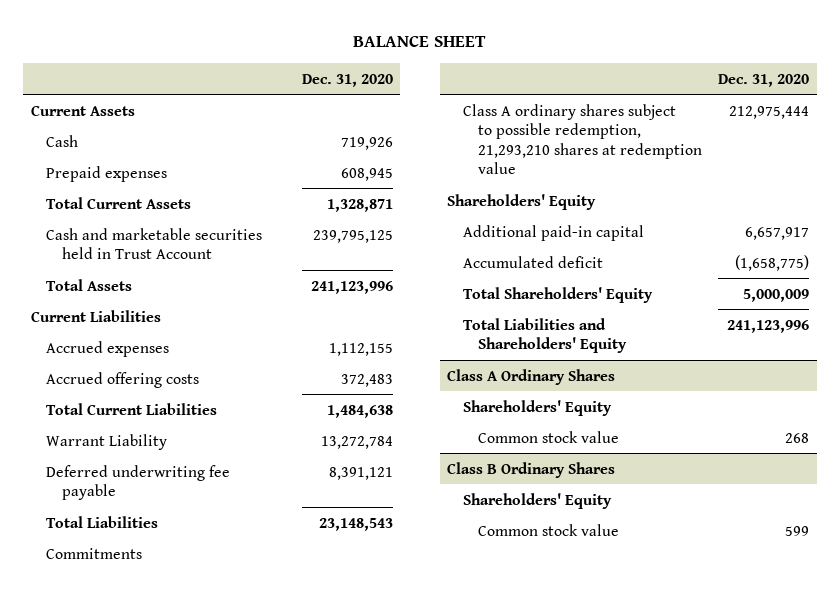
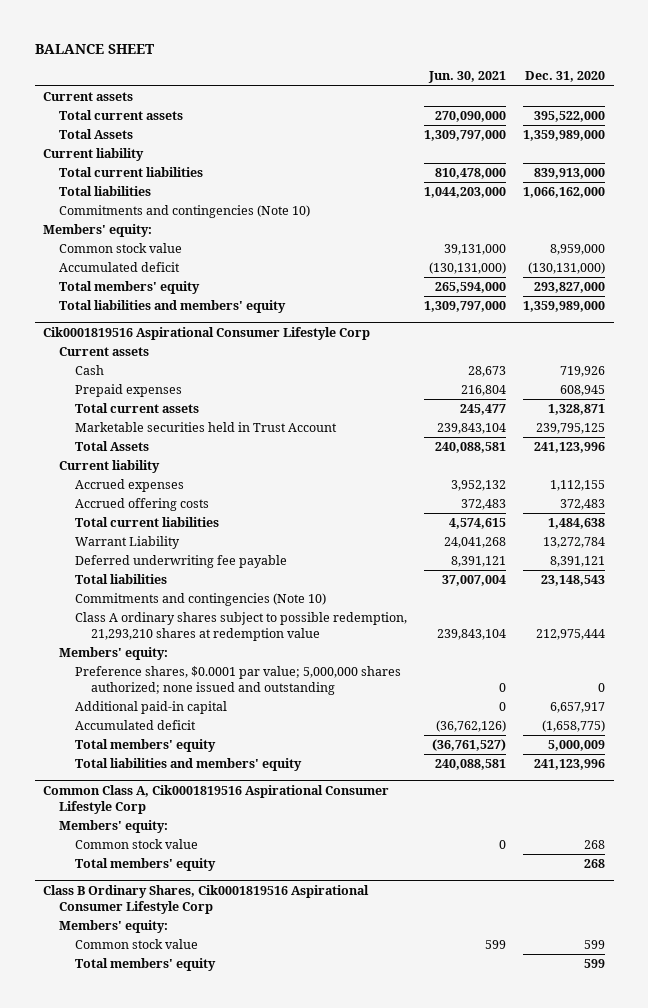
none -> [428,71,507,84] Jun. 30, 2021
[31,104,136,116] Current Assets -> [43,92,134,102] Current assets
none -> [59,110,184,121] Total current assets
none -> [59,129,134,140] Total Assets
none -> [43,148,145,162] Current liability
none -> [59,167,204,178] Total current liabilities
none -> [59,186,152,197] Total liabilities
none -> [59,205,311,219] Commitments and contingencies (Note 10)
none -> [43,224,153,238] Members' equity:
none -> [59,243,183,254] Common stock value
none -> [59,262,181,273] Accumulated deficit
none -> [59,281,201,295] Total members' equity
none -> [59,300,287,314] Total liabilities and members' equity
none -> [43,327,371,341] Cik0001819516 Aspirational Consumer Lifestyle Corp
none -> [59,347,150,357] Current assets
[46,196,192,209] Total Current Assets -> [75,403,200,414] Total current assets
[46,227,263,260] Cash and marketable securities held in Trust Account -> [75,422,338,433] Marketable securities held in Trust Account
[31,309,162,322] Current Liabilities -> [59,460,161,474] Current liability
[46,402,218,415] Total Current Liabilities -> [75,517,220,528] Total current liabilities
[46,515,159,528] Total Liabilities -> [75,574,168,585] Total liabilities
[46,547,143,559] Commitments -> [75,593,327,607] Commitments and contingencies (Note 10)
[447,193,597,210] Shareholders' Equity -> [59,647,169,661] Members' equity:
none -> [75,666,402,695] Preference shares, $0.0001 par value; 5,000,000 shares authorized; none issued and outstanding
[447,368,616,385] Class A Ordinary Shares -> none
[462,286,653,303] Total Shareholders' Equity -> [75,739,217,753] Total members' equity
[462,317,628,354] Total Liabilities and Shareholders' Equity -> [75,758,303,772] Total liabilities and members' equity
none -> [43,785,390,814] Common Class A, Cik0001819516 Aspirational Consumer Lifestyle Corp
[462,399,612,416] Shareholders' Equity -> [59,820,169,834] Members' equity:
[447,461,616,478] Class B Ordinary Shares -> none
none -> [75,858,217,872] Total members' equity
none -> [43,885,370,914] Class B Ordinary Shares, Cik0001819516 Aspirational Consumer Lifestyle Corp
[462,492,612,509] Shareholders' Equity -> [59,920,169,934] Members' equity:
none -> [75,958,217,972] Total members' equity

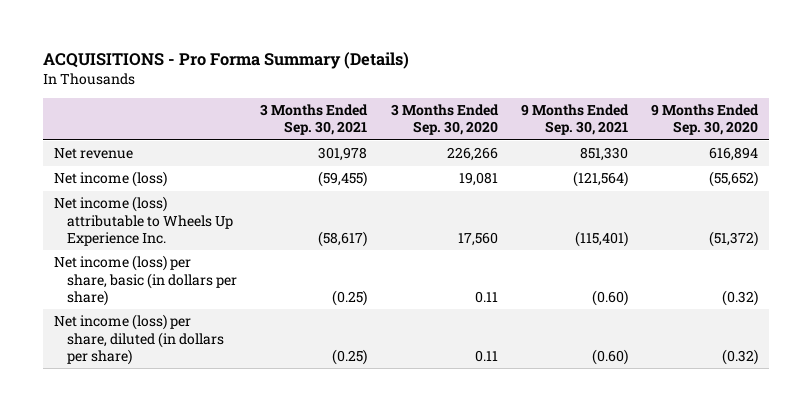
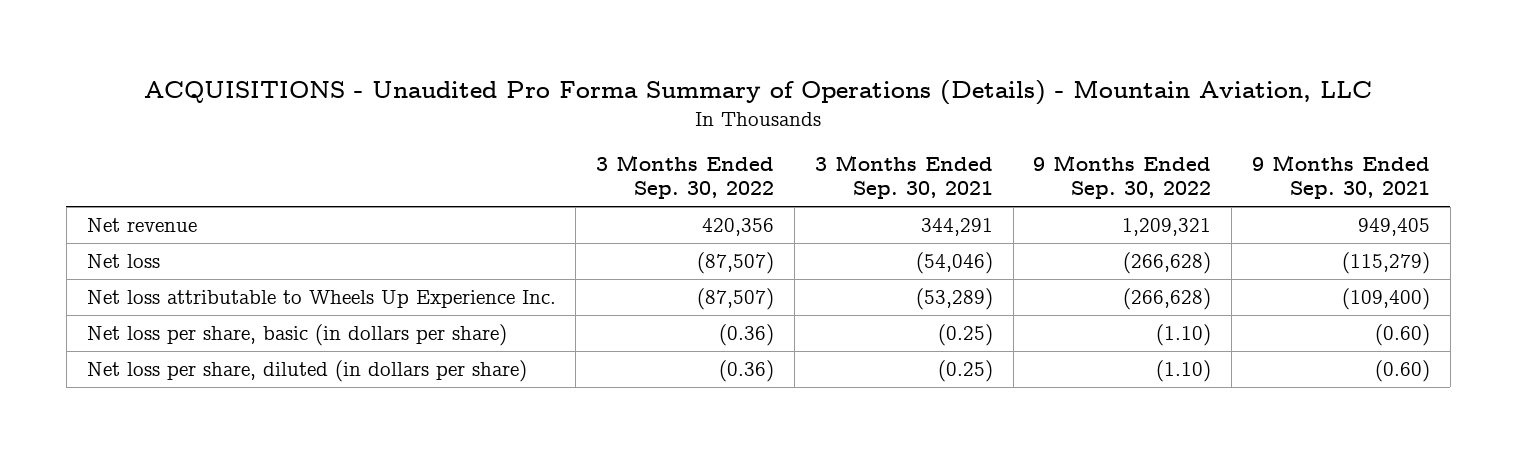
[42,51,409,69] ACQUISITIONS - Pro Forma Summary (Details) -> [144,80,1373,106] ACQUISITIONS - Unaudited Pro Forma Summary of Operations (Details) - Mountain Aviation, LLC
[390,104,499,136] 3 Months Ended Sep. 30, 2020 -> none
[650,104,759,136] 9 Months Ended Sep. 30, 2020 -> none
none -> [596,155,775,200] 3 Months Ended Sep. 30, 2022
none -> [1033,155,1212,200] 9 Months Ended Sep. 30, 2022
[318,147,368,162] 301,978 -> [920,217,993,236] 344,291
[579,147,628,162] 851,330 -> [1358,217,1431,236] 949,405
[54,171,168,188] Net income (loss) -> [86,253,160,268] Net loss
[318,171,368,188] (59,455) -> [915,251,993,274] (54,046)
[572,171,628,188] (121,564) -> [1342,251,1431,274] (115,279)
[54,196,234,246] Net income (loss) attributable to Wheels Up Experience Inc. -> [86,289,556,308] Net loss attributable to Wheels Up Experience Inc.
[318,230,368,247] (58,617) -> [915,287,993,310] (53,289)
[574,230,628,247] (115,401) -> [1342,287,1431,310] (109,400)
[54,255,238,306] Net income (loss) per share, basic (in dollars per share) -> [86,323,507,346] Net loss per share, basic (in dollars per share)
[54,314,225,365] Net income (loss) per share, diluted (in dollars per share) -> [86,359,527,382] Net loss per share, diluted (in dollars per share)

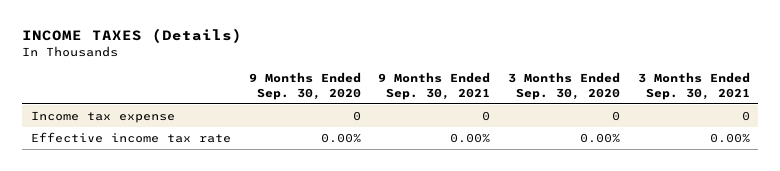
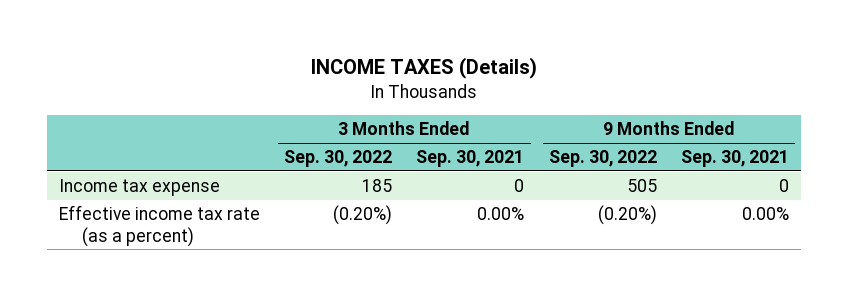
[248,72,361,100] 9 Months Ended Sep. 30, 2020 -> none
[507,72,620,100] 3 Months Ended Sep. 30, 2020 -> none
none -> [284,150,393,168] Sep. 30, 2022
none -> [548,150,657,168] Sep. 30, 2022
[30,131,231,143] Effective income tax rate -> [58,205,260,247] Effective income tax rate (as a percent)

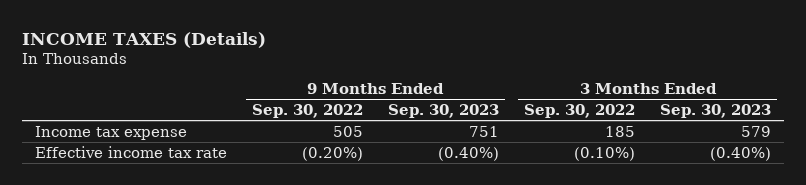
[416,150,525,168] Sep. 30, 2021 -> none
[681,150,790,168] Sep. 30, 2021 -> none
none -> [387,103,499,118] Sep. 30, 2023
none -> [660,103,772,118] Sep. 30, 2023
[58,205,260,247] Effective income tax rate (as a percent) -> [34,145,227,158] Effective income tax rate
[333,205,393,226] (0.20%) -> [574,146,636,161] (0.10%)

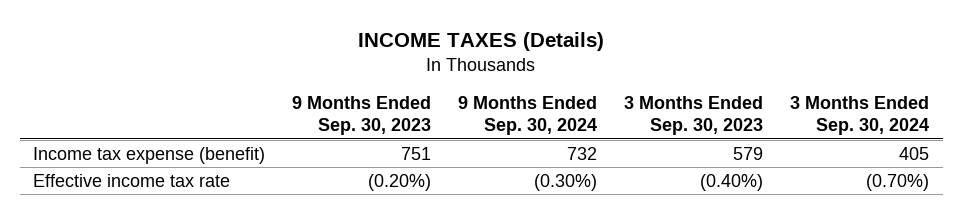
[251,103,363,118] Sep. 30, 2022 -> none
[524,103,636,118] Sep. 30, 2022 -> none
none -> [458,96,598,136] 9 Months Ended Sep. 30, 2024
none -> [790,96,930,136] 3 Months Ended Sep. 30, 2024
[34,125,187,140] Income tax expense -> [33,146,266,164] Income tax expense (benefit)
[437,146,499,161] (0.40%) -> [368,173,432,191] (0.20%)

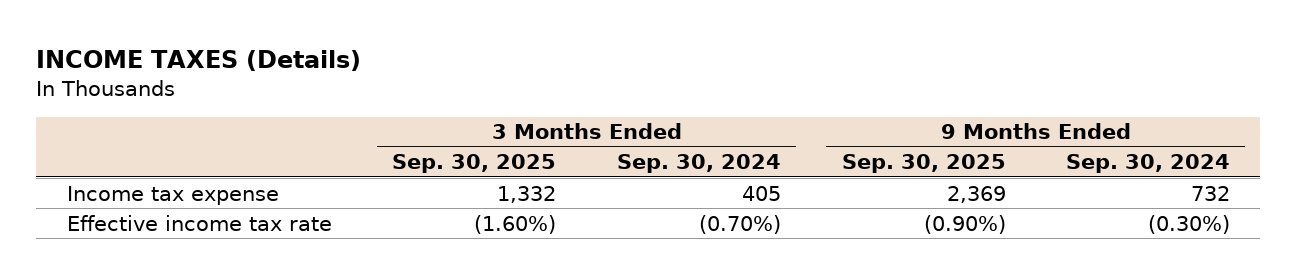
[292,96,432,136] 9 Months Ended Sep. 30, 2023 -> none
[624,96,764,136] 3 Months Ended Sep. 30, 2023 -> none
none -> [392,154,557,174] Sep. 30, 2025
none -> [841,154,1006,174] Sep. 30, 2025
[33,146,266,164] Income tax expense (benefit) -> [66,185,279,205] Income tax expense

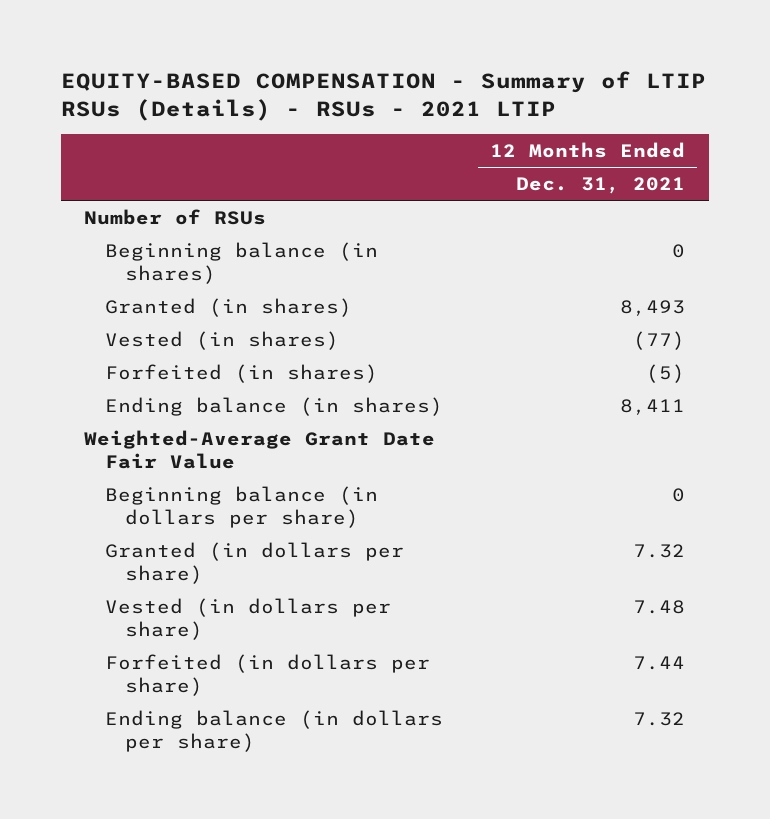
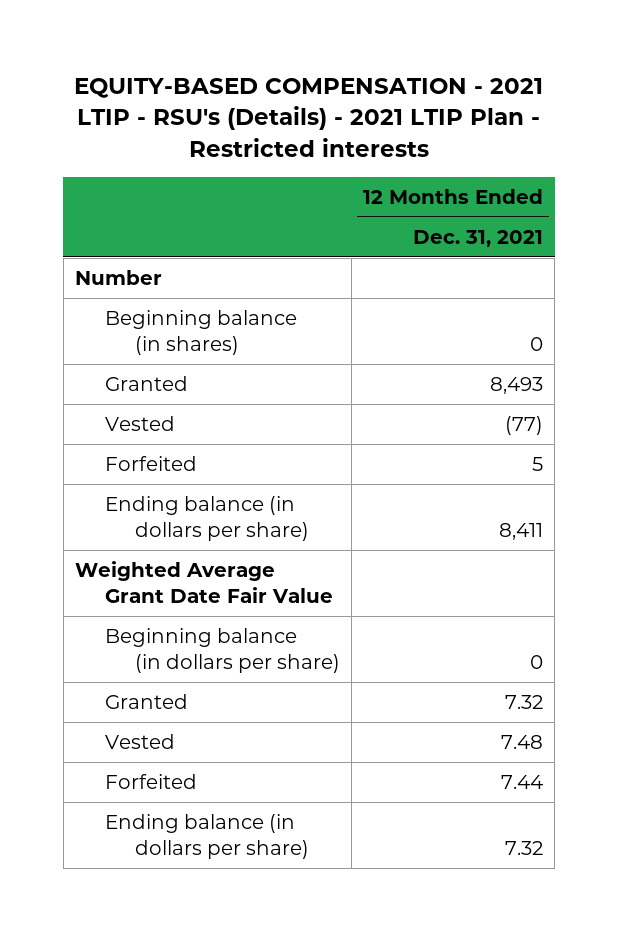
[60,71,706,121] EQUITY-BASED COMPENSATION - Summary of LTIP RSUs (Details) - RSUs - 2021 LTIP -> [73,78,543,157] EQUITY-BASED COMPENSATION - 2021 LTIP - RSU's (Details) - 2021 LTIP Plan - Restricted interests
[84,208,267,225] Number of RSUs -> [74,270,162,286] Number
[104,297,352,317] Granted (in shares) -> [104,376,188,392] Granted
[104,330,339,350] Vested (in shares) -> [104,416,175,432] Vested
[104,363,378,383] Forfeited (in shares) -> [104,456,197,472] Forfeited
[646,363,686,383] (5) -> [532,457,544,472] 5
[104,396,443,416] Ending balance (in shares) -> [104,496,309,541] Ending balance (in dollars per share)
[84,429,436,469] Weighted-Average Grant Date Fair Value -> [74,561,333,603] Weighted Average Grant Date Fair Value
[104,541,404,584] Granted (in dollars per share) -> [104,694,188,710] Granted
[104,597,391,640] Vested (in dollars per share) -> [104,734,175,750] Vested
[104,653,430,696] Forfeited (in dollars per share) -> [104,774,197,790] Forfeited

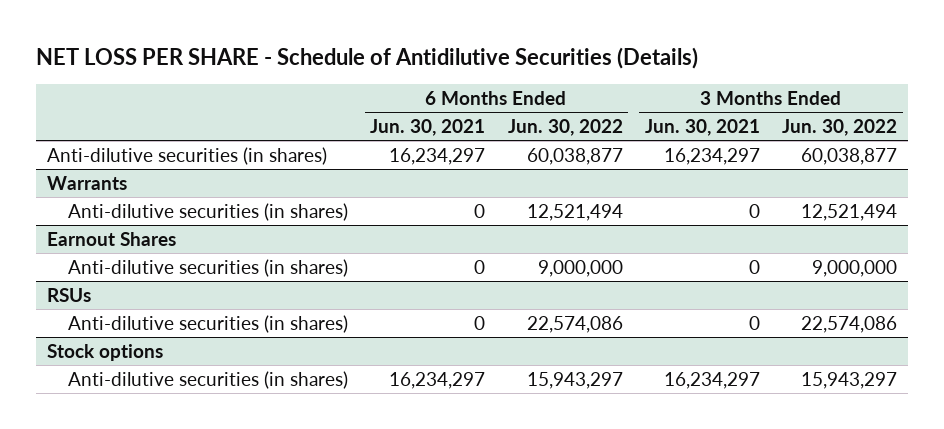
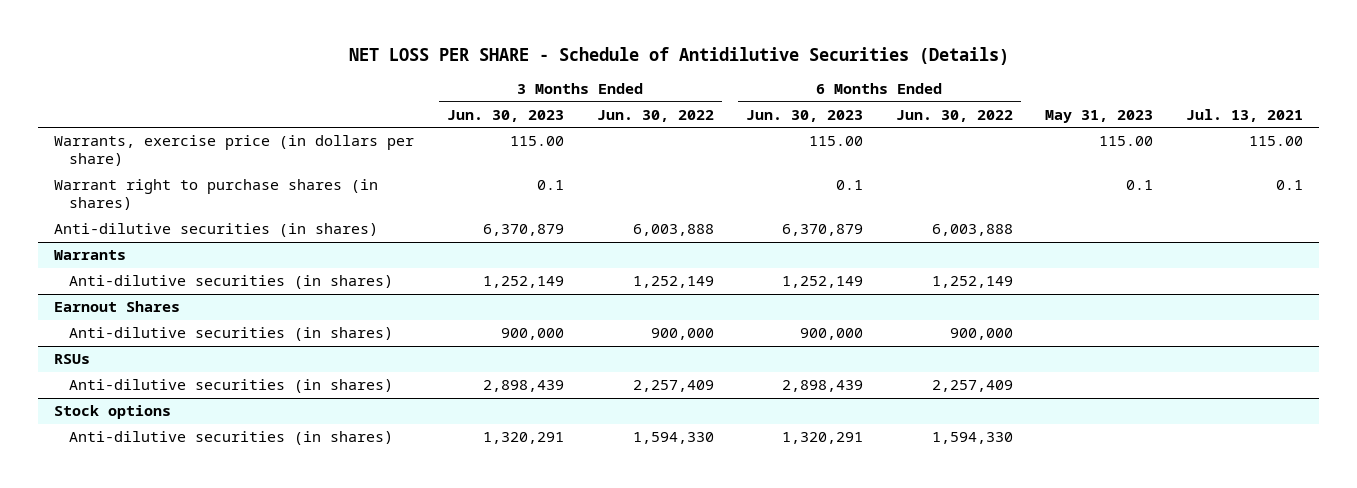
[370,119,486,137] Jun. 30, 2021 -> none
[644,119,760,137] Jun. 30, 2021 -> none
none -> [446,109,564,122] Jun. 30, 2023
none -> [746,109,864,122] Jun. 30, 2023
none -> [1045,109,1154,123] May 31, 2023
none -> [1185,108,1303,122] Jul. 13, 2021
none -> [54,135,415,167] Warrants, exercise price (in dollars per share)
none -> [54,179,379,211] Warrant right to purchase shares (in shares)
[526,147,623,165] 60,038,877 -> [931,224,1013,237] 6,003,888
[801,147,898,165] 60,038,877 -> [632,224,714,237] 6,003,888
[526,203,623,221] 12,521,494 -> [931,276,1013,289] 1,252,149
[801,203,898,221] 12,521,494 -> [632,276,714,289] 1,252,149
[537,259,623,277] 9,000,000 -> [949,328,1013,341] 900,000
[812,259,898,277] 9,000,000 -> [650,328,714,341] 900,000
[526,315,623,333] 22,574,086 -> [931,380,1013,393] 2,257,409
[801,315,898,333] 22,574,086 -> [632,380,714,393] 2,257,409
[526,371,623,389] 15,943,297 -> [931,432,1013,445] 1,594,330
[801,371,898,389] 15,943,297 -> [632,432,714,445] 1,594,330

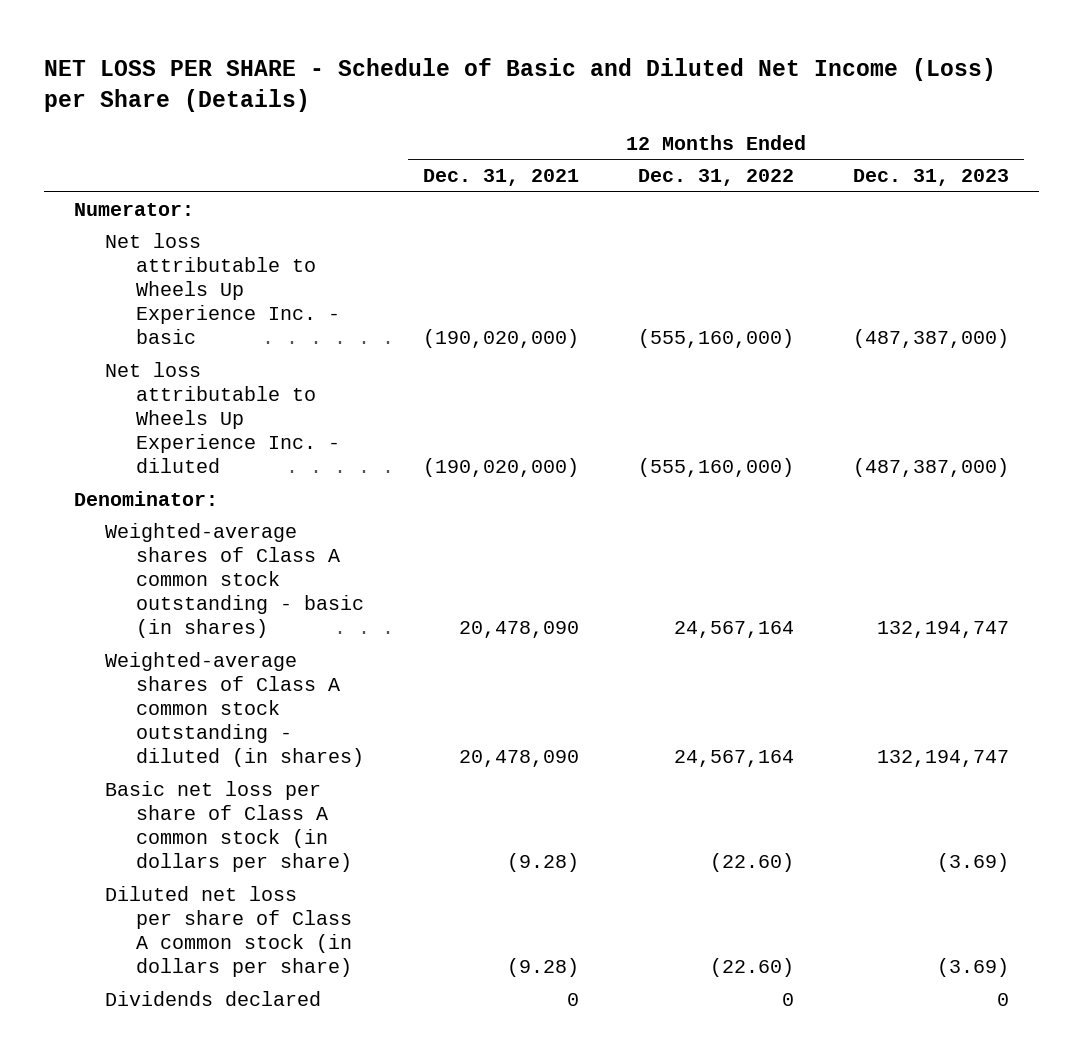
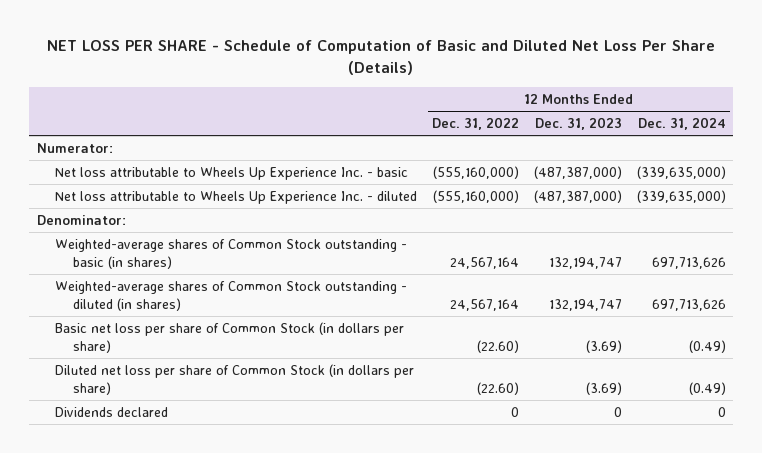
[44,57,997,112] NET LOSS PER SHARE - Schedule of Basic and Diluted Net Income (Loss) per Share (Details) -> [47,40,716,75] NET LOSS PER SHARE - Schedule of Computation of Basic and Diluted Net Loss Per Share (Details)
[423,169,580,187] Dec. 31, 2021 -> none
none -> [637,116,726,130] Dec. 31, 2024
[104,522,364,639] Weighted-average shares of Class A common stock outstanding - basic (in shares) -> [54,238,407,269] Weighted-average shares of Common Stock outstanding - basic (in shares)
[104,651,364,768] Weighted-average shares of Class A common stock outstanding - diluted (in shares) -> [54,280,407,311] Weighted-average shares of Common Stock outstanding - diluted (in shares)
[104,780,352,873] Basic net loss per share of Class A common stock (in dollars per share) -> [54,321,404,353] Basic net loss per share of Common Stock (in dollars per share)
[104,885,352,978] Diluted net loss per share of Class A common stock (in dollars per share) -> [54,363,414,395] Diluted net loss per share of Common Stock (in dollars per share)

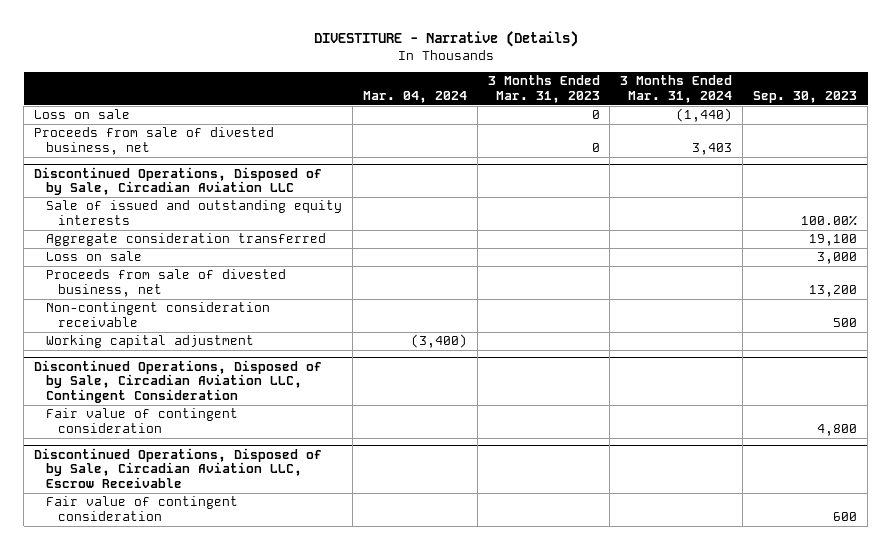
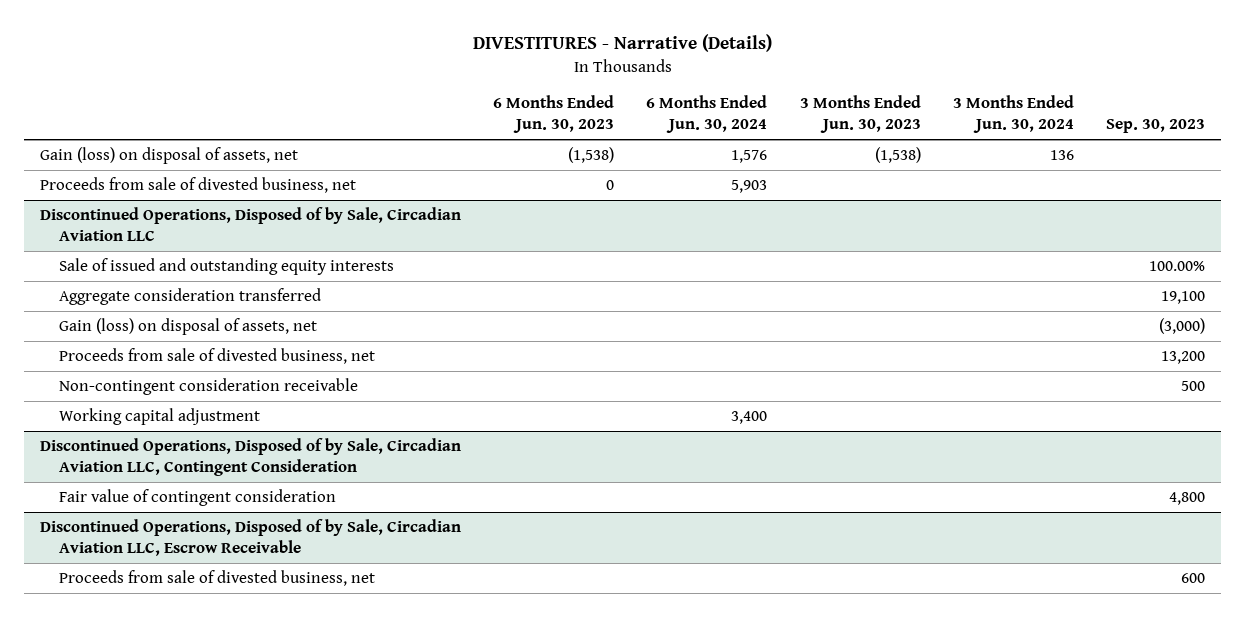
[313,30,578,47] DIVESTITURE - Narrative (Details) -> [472,34,772,53] DIVESTITURES - Narrative (Details)
[362,90,467,103] Mar. 04, 2024 -> none
[487,75,600,103] 3 Months Ended Mar. 31, 2023 -> none
[620,75,733,103] 3 Months Ended Mar. 31, 2024 -> none
none -> [493,95,615,134] 6 Months Ended Jun. 30, 2023
none -> [646,95,768,134] 6 Months Ended Jun. 30, 2024
none -> [799,95,921,134] 3 Months Ended Jun. 30, 2023
none -> [952,95,1074,134] 3 Months Ended Jun. 30, 2024
[34,109,131,120] Loss on sale -> [39,147,298,165] Gain (loss) on disposal of assets, net
[45,251,142,262] Loss on sale -> [58,318,317,336] Gain (loss) on disposal of assets, net
[817,252,858,265] 3,000 -> [1159,318,1206,335] (3,000)
[45,496,238,522] Fair value of contingent consideration -> none
none -> [58,570,375,587] Proceeds from sale of divested business, net

